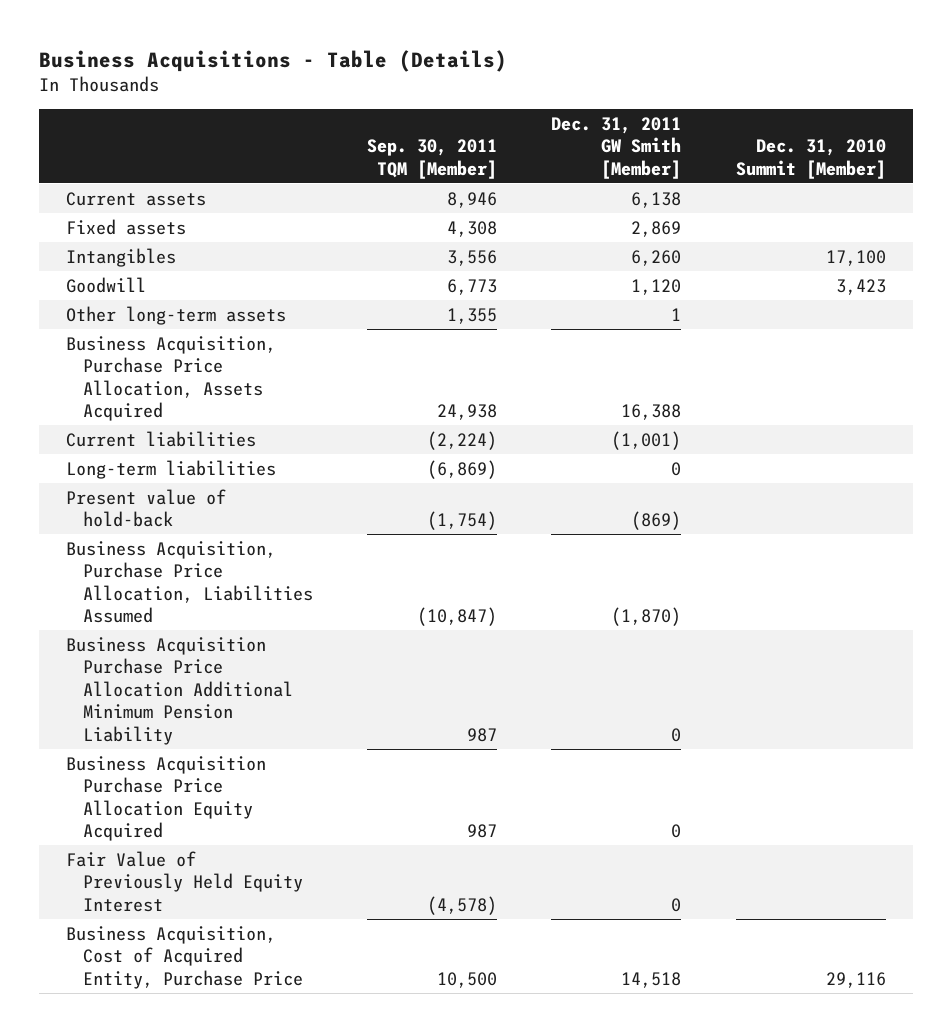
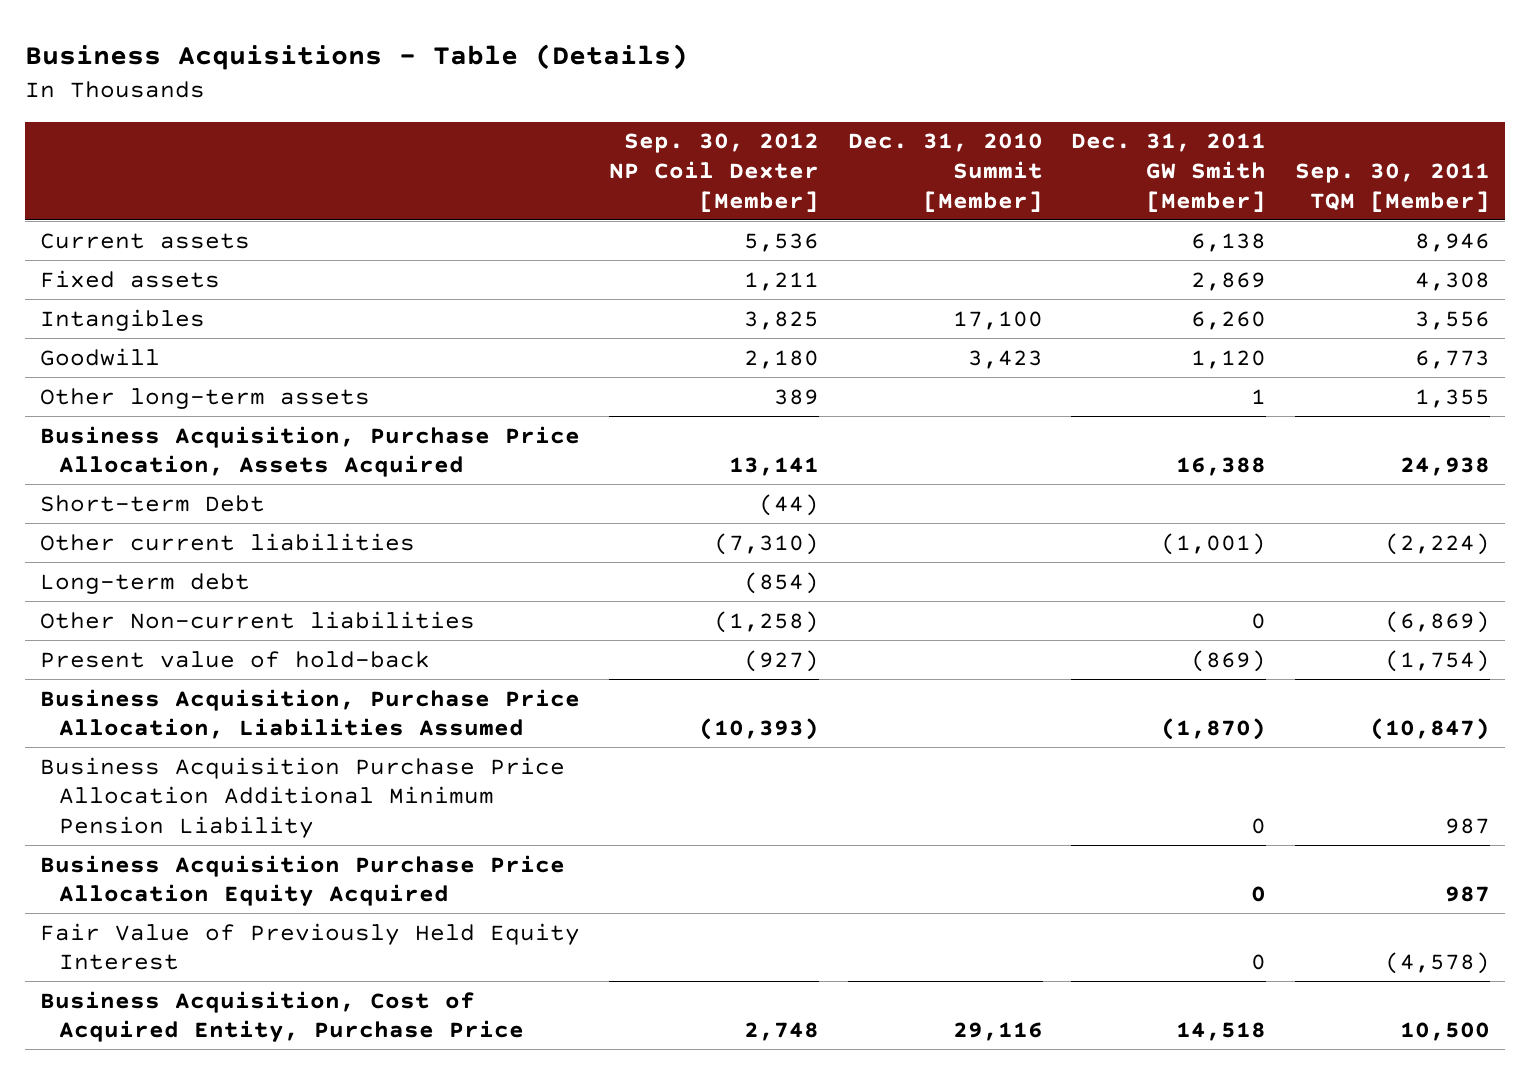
none -> [608,133,819,212] Sep. 30, 2012 NP Coil Dexter [Member]
none -> [39,494,265,512] Short-term Debt
[65,430,256,447] Current liabilities -> [39,532,415,551] Other current liabilities
none -> [39,572,250,594] Long-term debt
[65,459,276,479] Long-term liabilities -> [39,610,475,629] Other Non-current liabilities

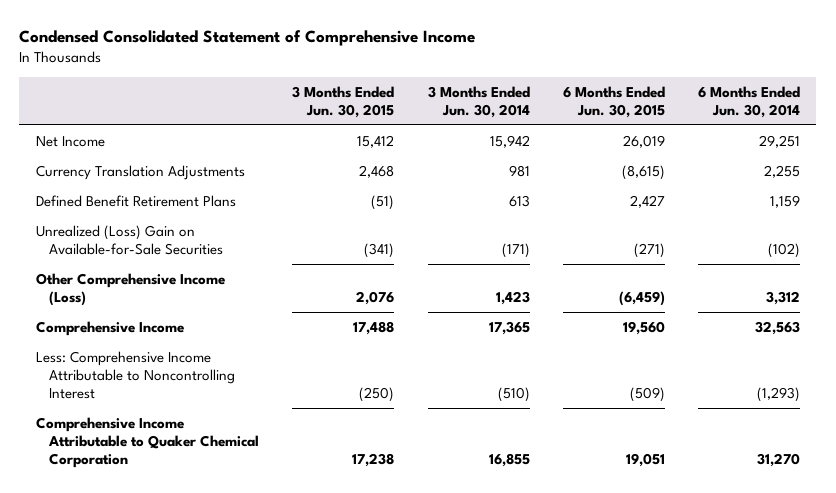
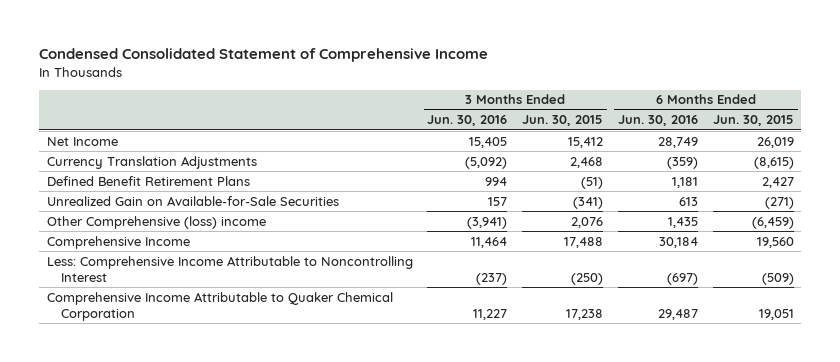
[427,85,530,119] 3 Months Ended Jun. 30, 2014 -> none
[697,85,800,119] 6 Months Ended Jun. 30, 2014 -> none
none -> [427,115,508,127] Jun. 30, 2016
none -> [617,115,698,127] Jun. 30, 2016
[35,224,224,256] Unrealized (Loss) Gain on Available-for-Sale Securities -> [46,195,339,206] Unrealized Gain on Available-for-Sale Securities
[35,272,225,307] Other Comprehensive Income (Loss) -> [46,215,266,229] Other Comprehensive (loss) income

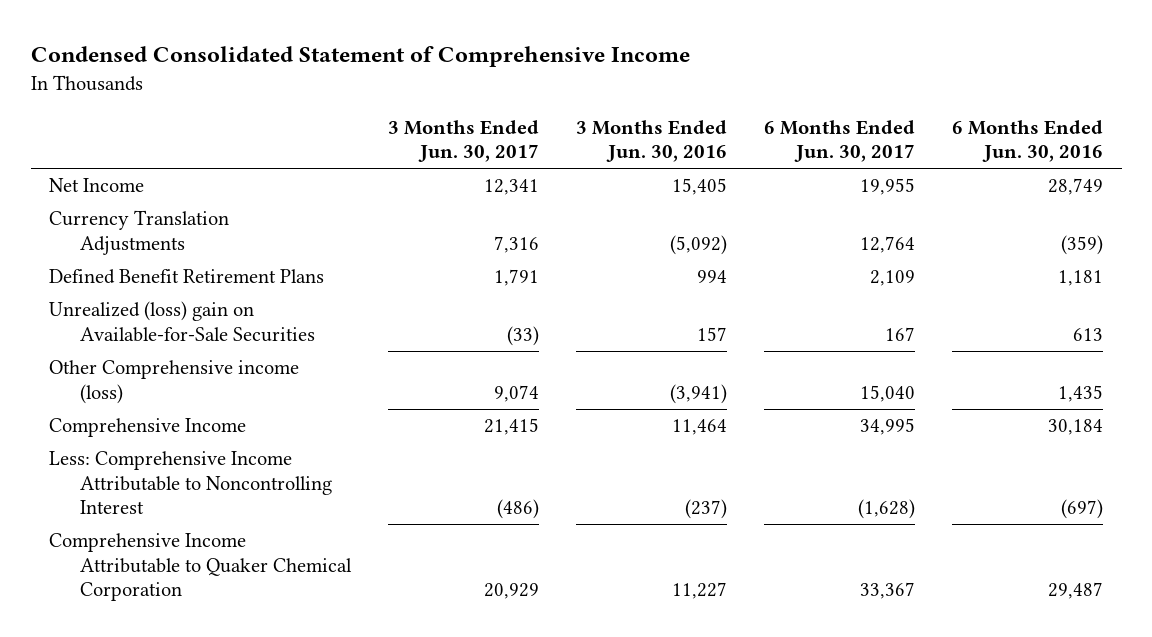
[522,115,604,127] Jun. 30, 2015 -> none
[712,115,794,127] Jun. 30, 2015 -> none
none -> [387,120,539,163] 3 Months Ended Jun. 30, 2017
none -> [763,120,915,163] 6 Months Ended Jun. 30, 2017
[46,195,339,206] Unrealized Gain on Available-for-Sale Securities -> [49,301,315,342] Unrealized (loss) gain on Available-for-Sale Securities
[46,215,266,229] Other Comprehensive (loss) income -> [49,360,300,404] Other Comprehensive income (loss)

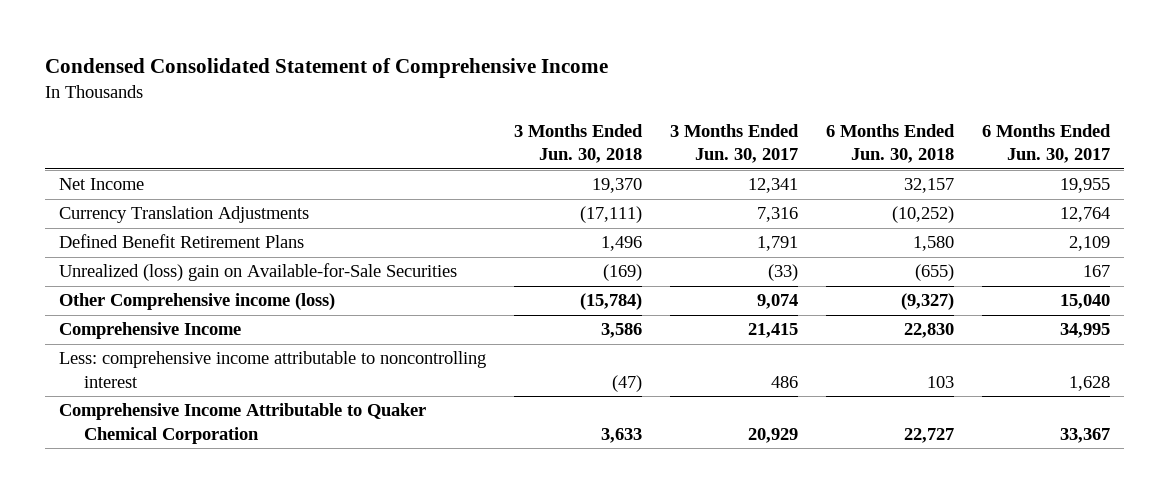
[575,120,727,163] 3 Months Ended Jun. 30, 2016 -> none
[951,120,1103,163] 6 Months Ended Jun. 30, 2016 -> none
none -> [513,123,643,164] 3 Months Ended Jun. 30, 2018
none -> [825,123,955,164] 6 Months Ended Jun. 30, 2018
[49,451,332,514] Less: Comprehensive Income Attributable to Noncontrolling Interest -> [58,351,486,389] Less: comprehensive income attributable to noncontrolling interest
[496,498,539,519] (486) -> [770,376,798,389] 486
[857,498,915,519] (1,628) -> [1068,376,1110,392] 1,628

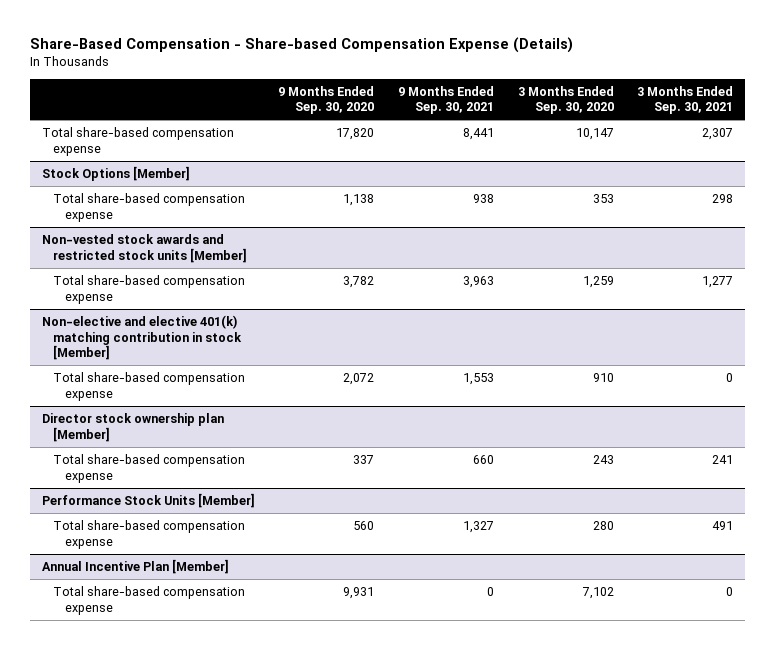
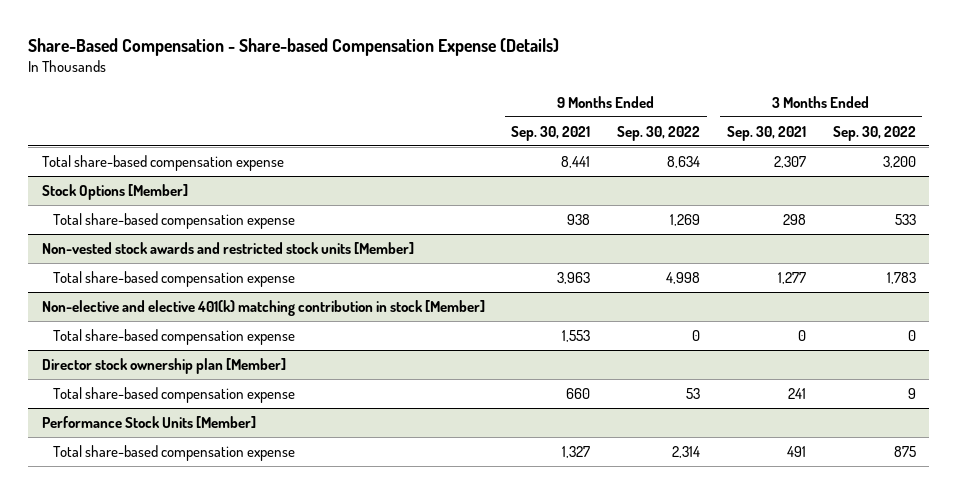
[278,85,375,115] 9 Months Ended Sep. 30, 2020 -> none
[517,85,614,115] 3 Months Ended Sep. 30, 2020 -> none
none -> [617,125,701,141] Sep. 30, 2022
none -> [832,125,916,141] Sep. 30, 2022
[41,558,229,574] Annual Incentive Plan [Member] -> none
[53,585,246,615] Total share-based compensation expense -> none

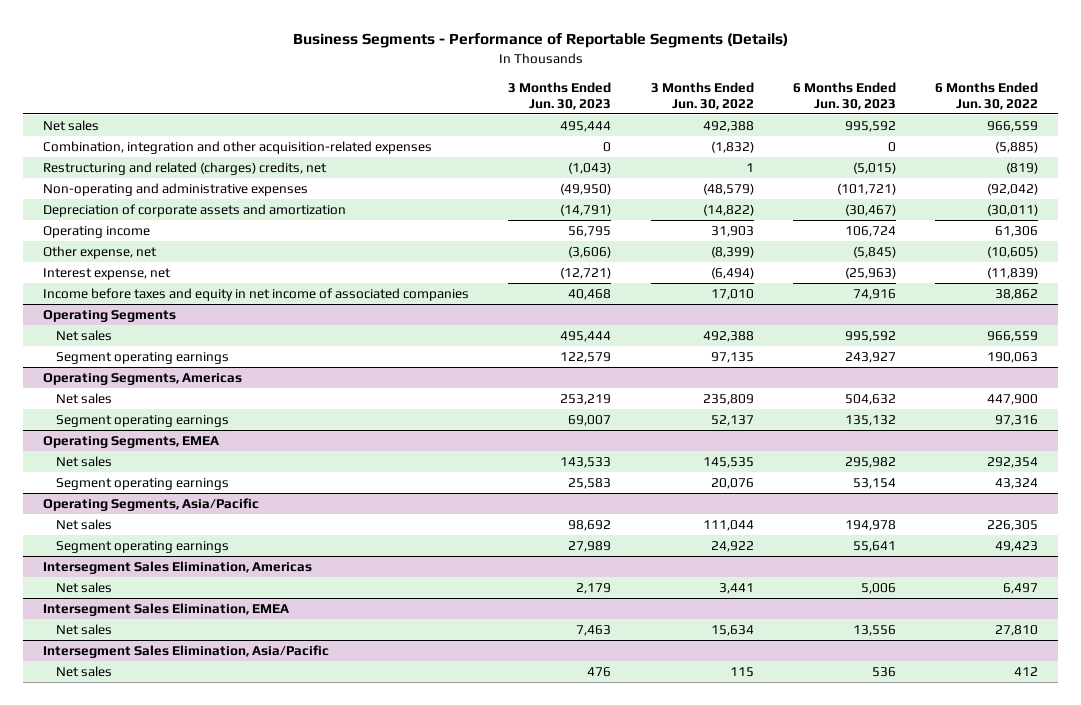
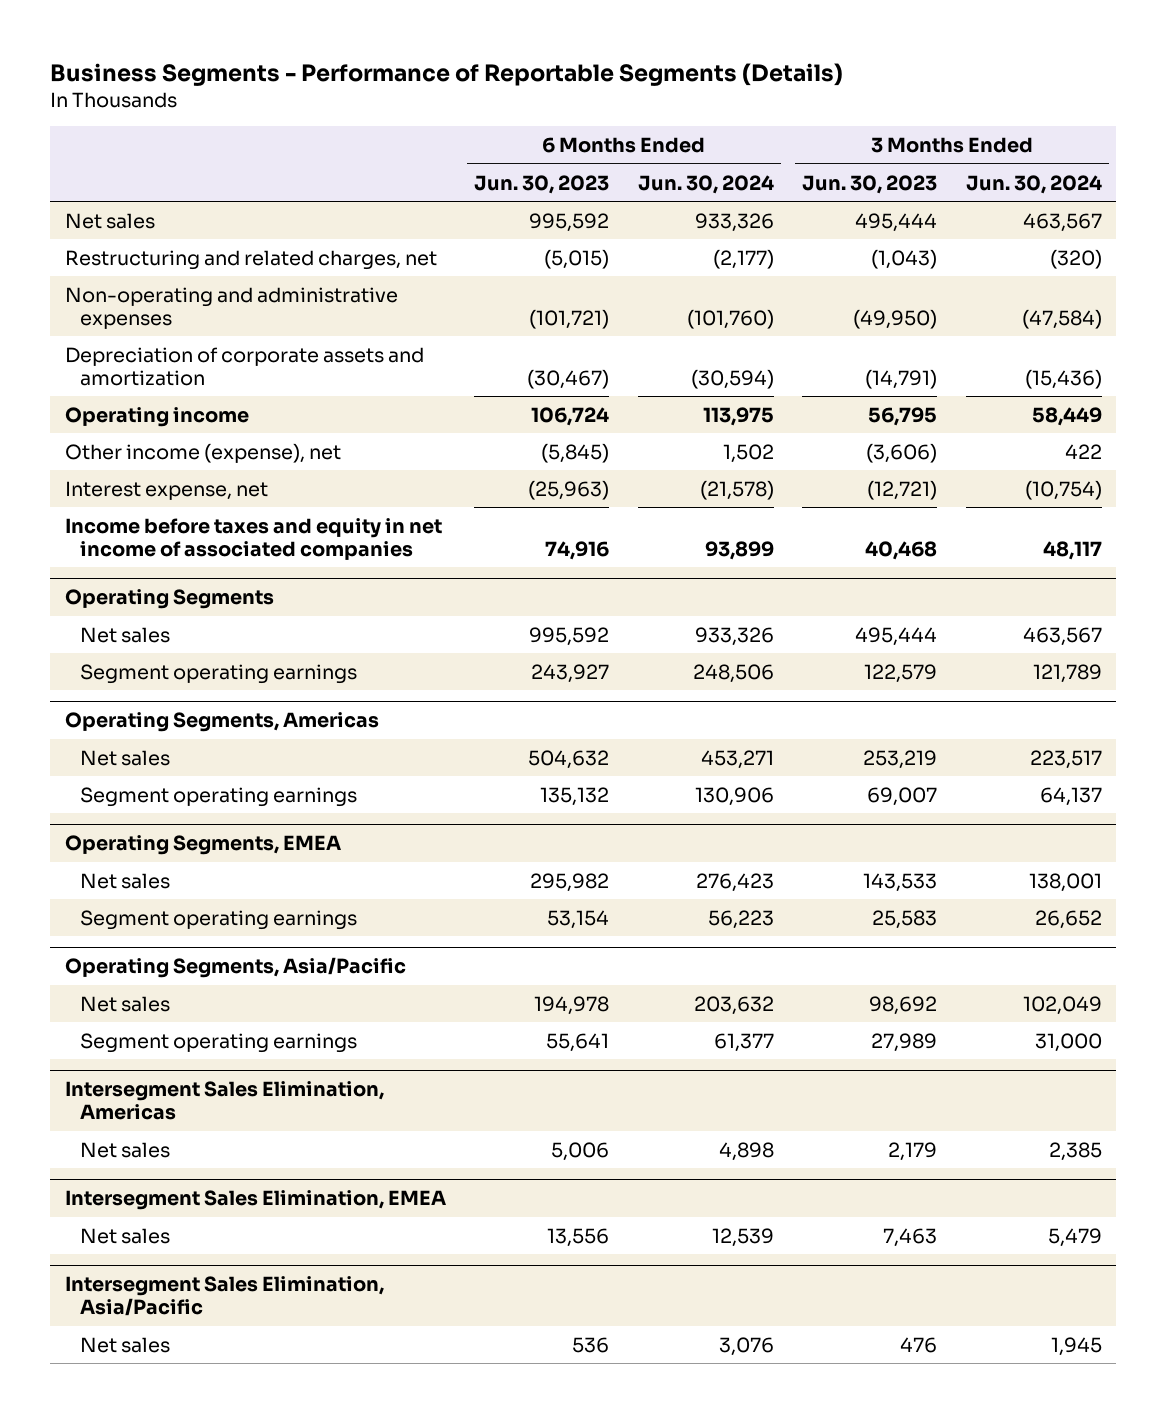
[650,81,754,110] 3 Months Ended Jun. 30, 2022 -> none
[935,81,1039,110] 6 Months Ended Jun. 30, 2022 -> none
none -> [637,174,774,194] Jun. 30, 2024
none -> [965,174,1102,194] Jun. 30, 2024
[42,141,432,155] Combination, integration and other acquisition-related expenses -> none
[42,162,327,176] Restructuring and related (charges) credits, net -> [64,249,437,270] Restructuring and related charges, net
[42,246,157,260] Other expense, net -> [64,442,341,463] Other income (expense), net

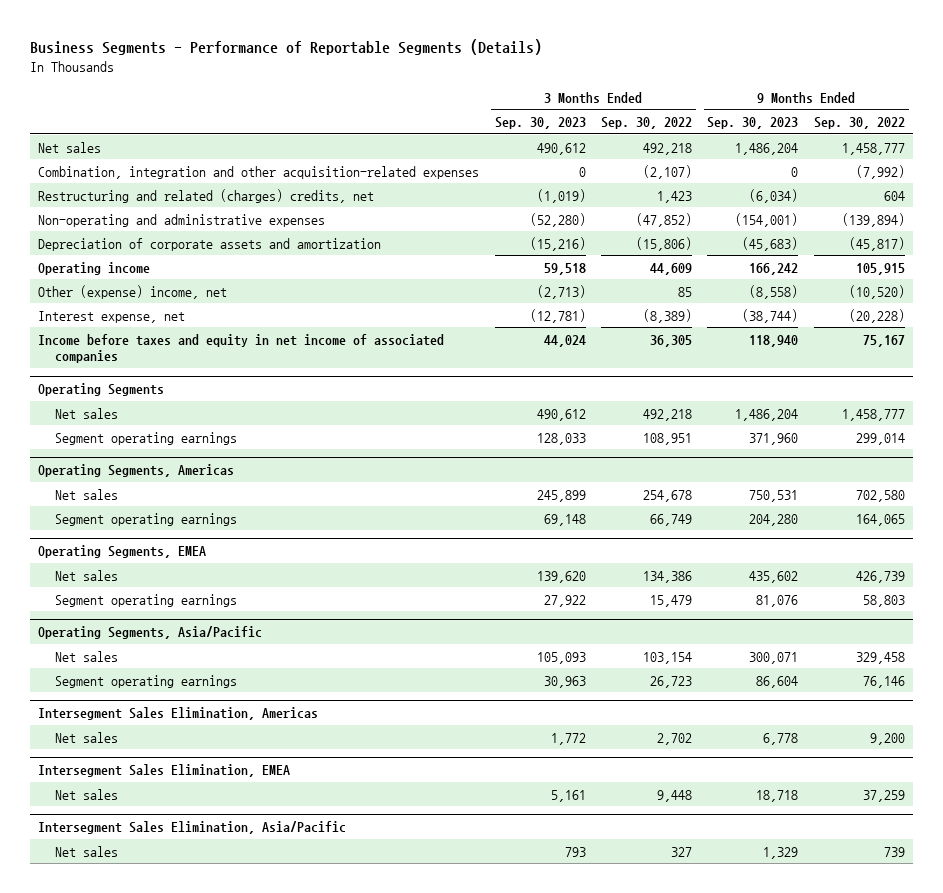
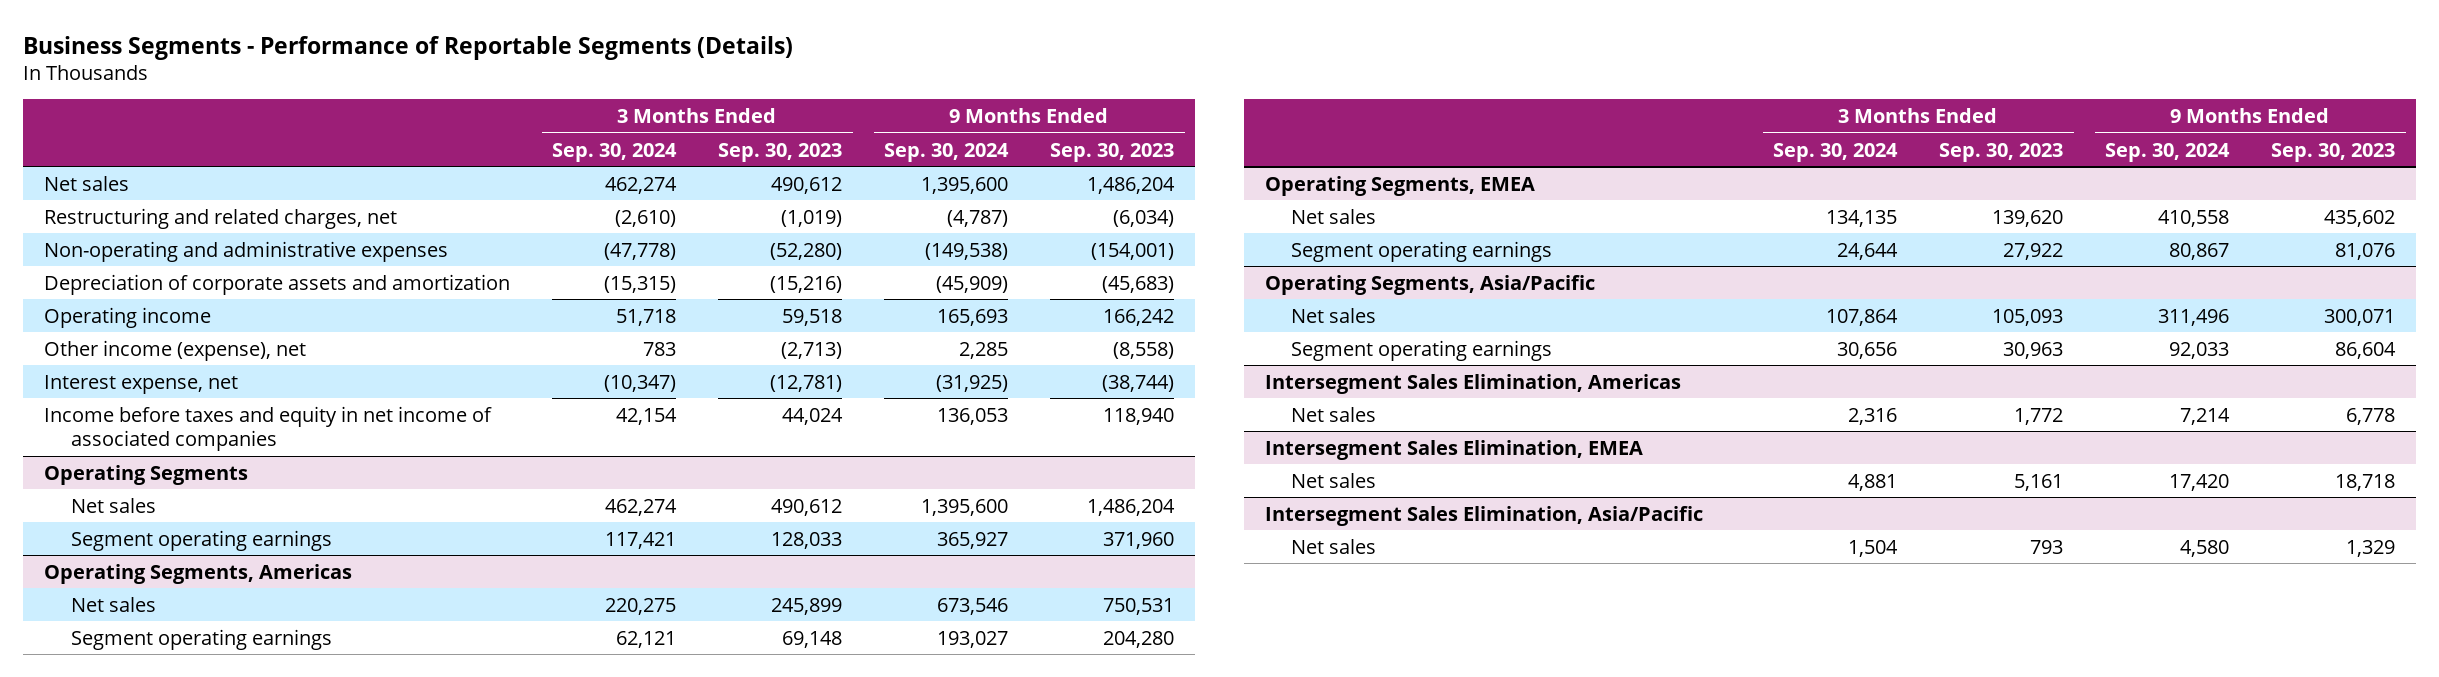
[600,117,692,130] Sep. 30, 2022 -> none
[813,117,905,130] Sep. 30, 2022 -> none
none -> [552,142,678,162] Sep. 30, 2024
none -> [884,142,1010,162] Sep. 30, 2024
[38,165,480,179] Combination, integration and other acquisition-related expenses -> none
[38,188,375,203] Restructuring and related (charges) credits, net -> [44,207,398,229] Restructuring and related charges, net
[38,284,228,299] Other (expense) income, net -> [44,339,307,361] Other income (expense), net

